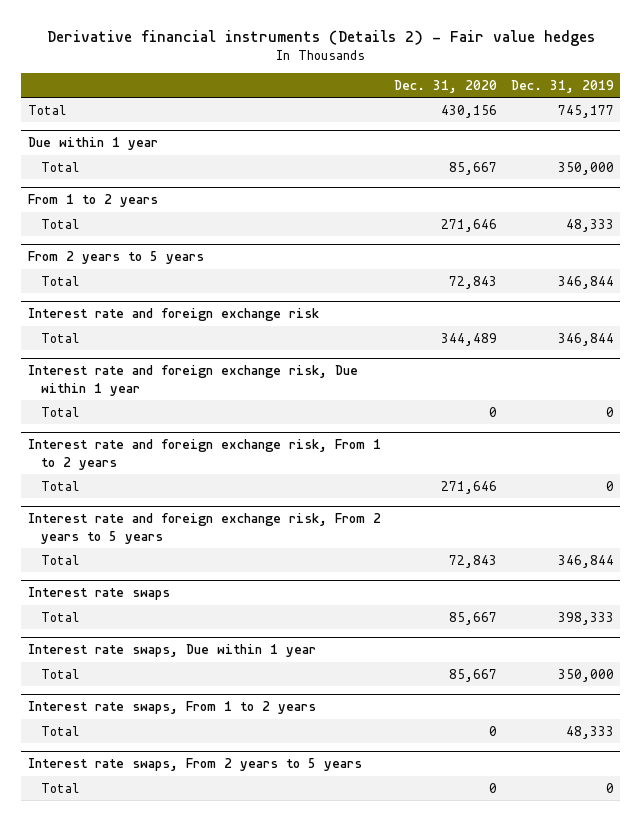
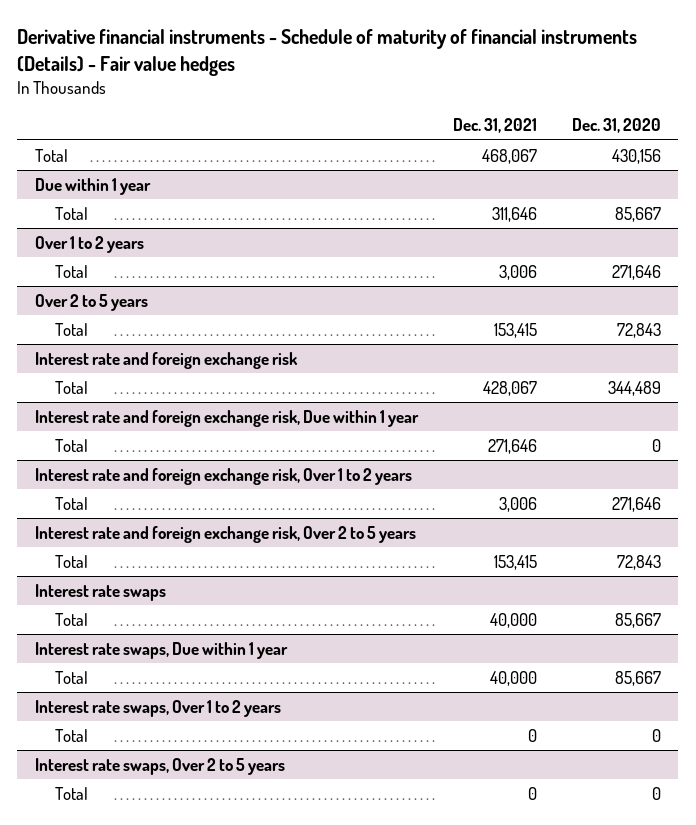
[46,29,595,46] Derivative financial instruments (Details 2) - Fair value hedges -> [17,29,638,76] Derivative financial instruments - Schedule of maturity of financial instruments (Details) - Fair value hedges
[510,79,614,93] Dec. 31, 2019 -> none
none -> [452,118,537,134] Dec. 31, 2021
[27,194,158,208] From 1 to 2 years -> [34,235,144,253] Over 1 to 2 years
[27,251,204,265] From 2 years to 5 years -> [34,293,148,311] Over 2 to 5 years
[27,439,381,470] Interest rate and foreign exchange risk, From 1 to 2 years -> [34,467,412,485] Interest rate and foreign exchange risk, Over 1 to 2 years
[27,513,381,544] Interest rate and foreign exchange risk, From 2 years to 5 years -> [34,525,416,543] Interest rate and foreign exchange risk, Over 2 to 5 years
[27,701,316,715] Interest rate swaps, From 1 to 2 years -> [34,699,281,717] Interest rate swaps, Over 1 to 2 years
[27,758,362,772] Interest rate swaps, From 2 years to 5 years -> [34,757,285,775] Interest rate swaps, Over 2 to 5 years

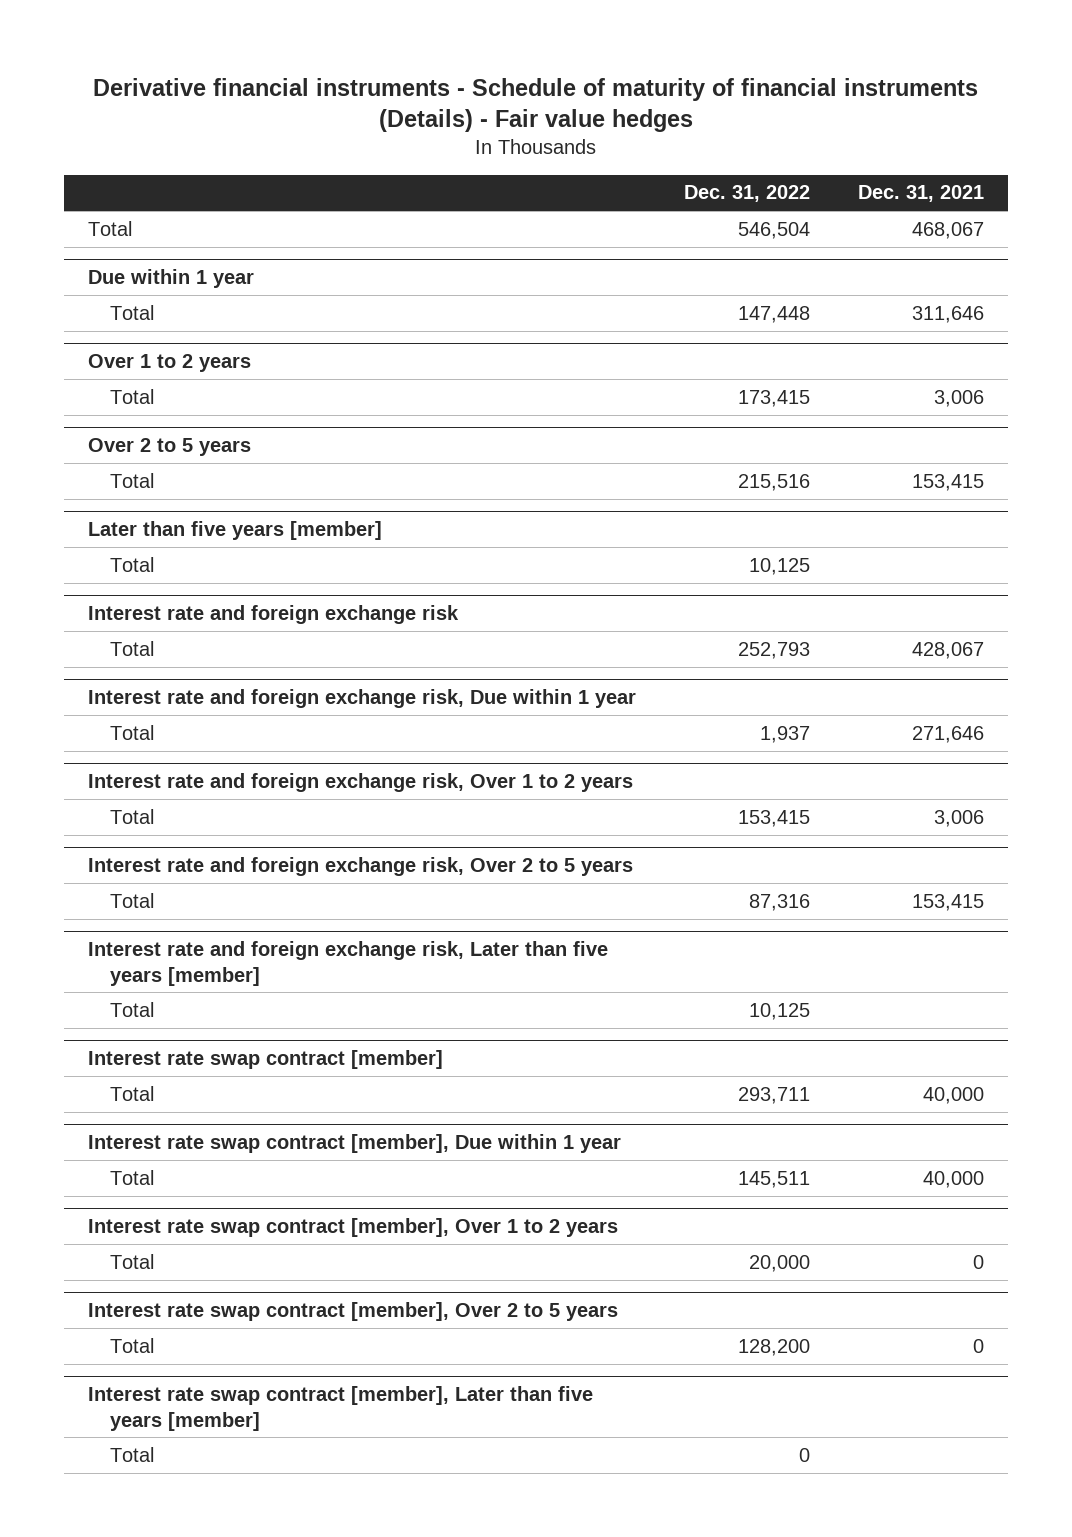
[571,118,661,134] Dec. 31, 2020 -> none
none -> [684,185,811,203] Dec. 31, 2022
none -> [88,521,383,541] Later than five years [member]
none -> [109,556,154,572] Total
none -> [88,941,609,986] Interest rate and foreign exchange risk, Later than five years [member]
none -> [109,1001,154,1017] Total
[34,583,166,601] Interest rate swaps -> [88,1050,444,1070] Interest rate swap contract [member]
[34,641,288,659] Interest rate swaps, Due within 1 year -> [88,1134,622,1154] Interest rate swap contract [member], Due within 1 year
[34,699,281,717] Interest rate swaps, Over 1 to 2 years -> [88,1218,619,1238] Interest rate swap contract [member], Over 1 to 2 years
[34,757,285,775] Interest rate swaps, Over 2 to 5 years -> [88,1302,619,1322] Interest rate swap contract [member], Over 2 to 5 years
none -> [88,1386,594,1431] Interest rate swap contract [member], Later than five years [member]
none -> [109,1446,154,1462] Total

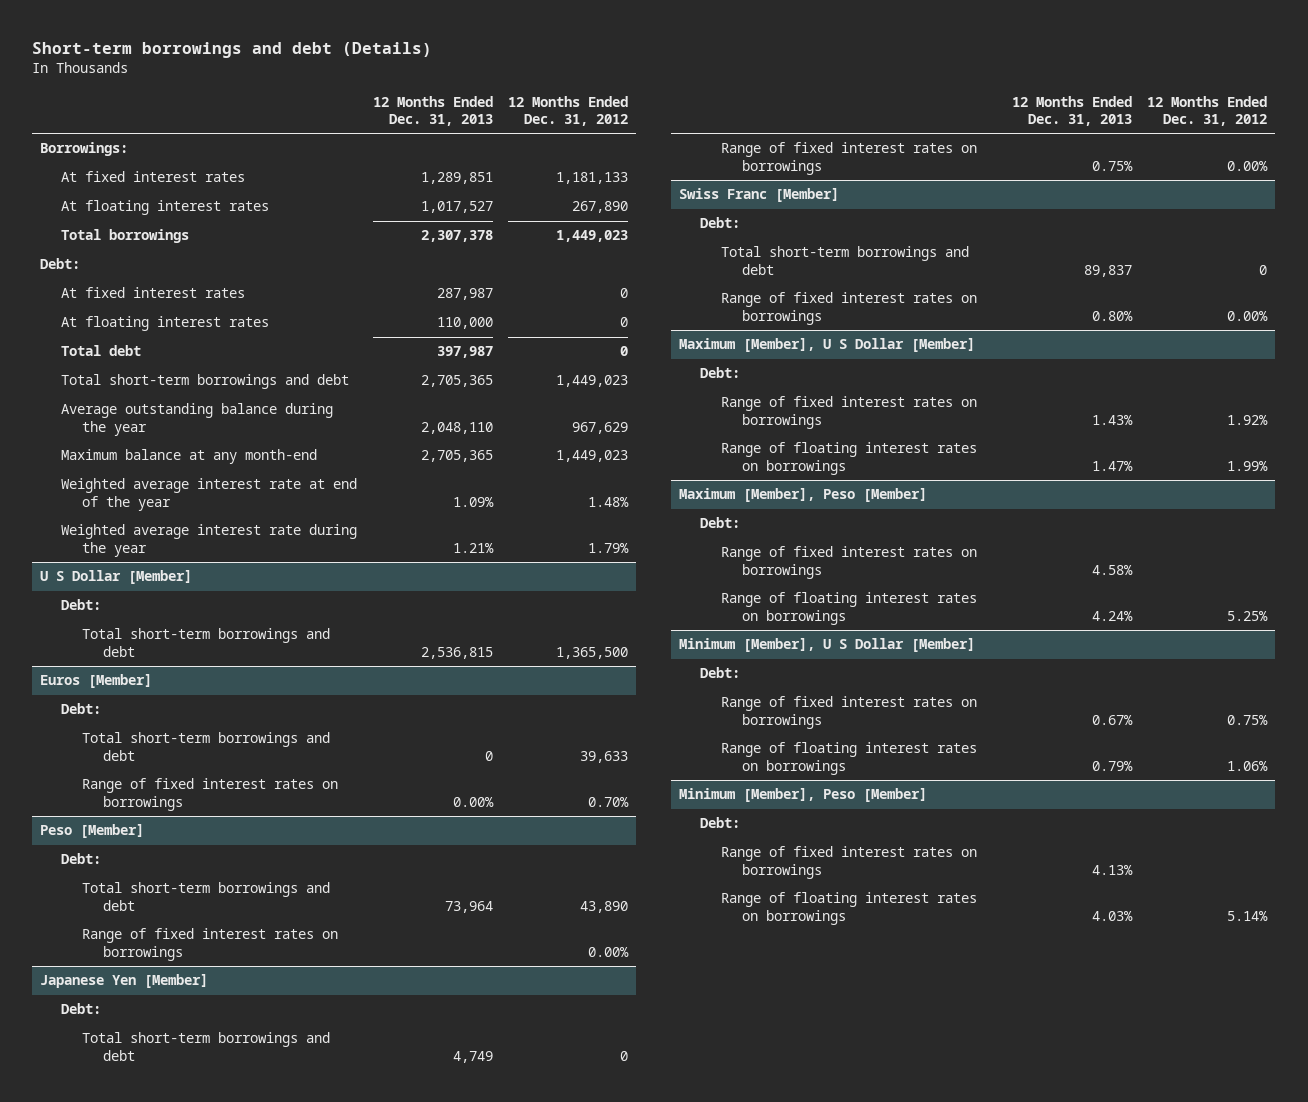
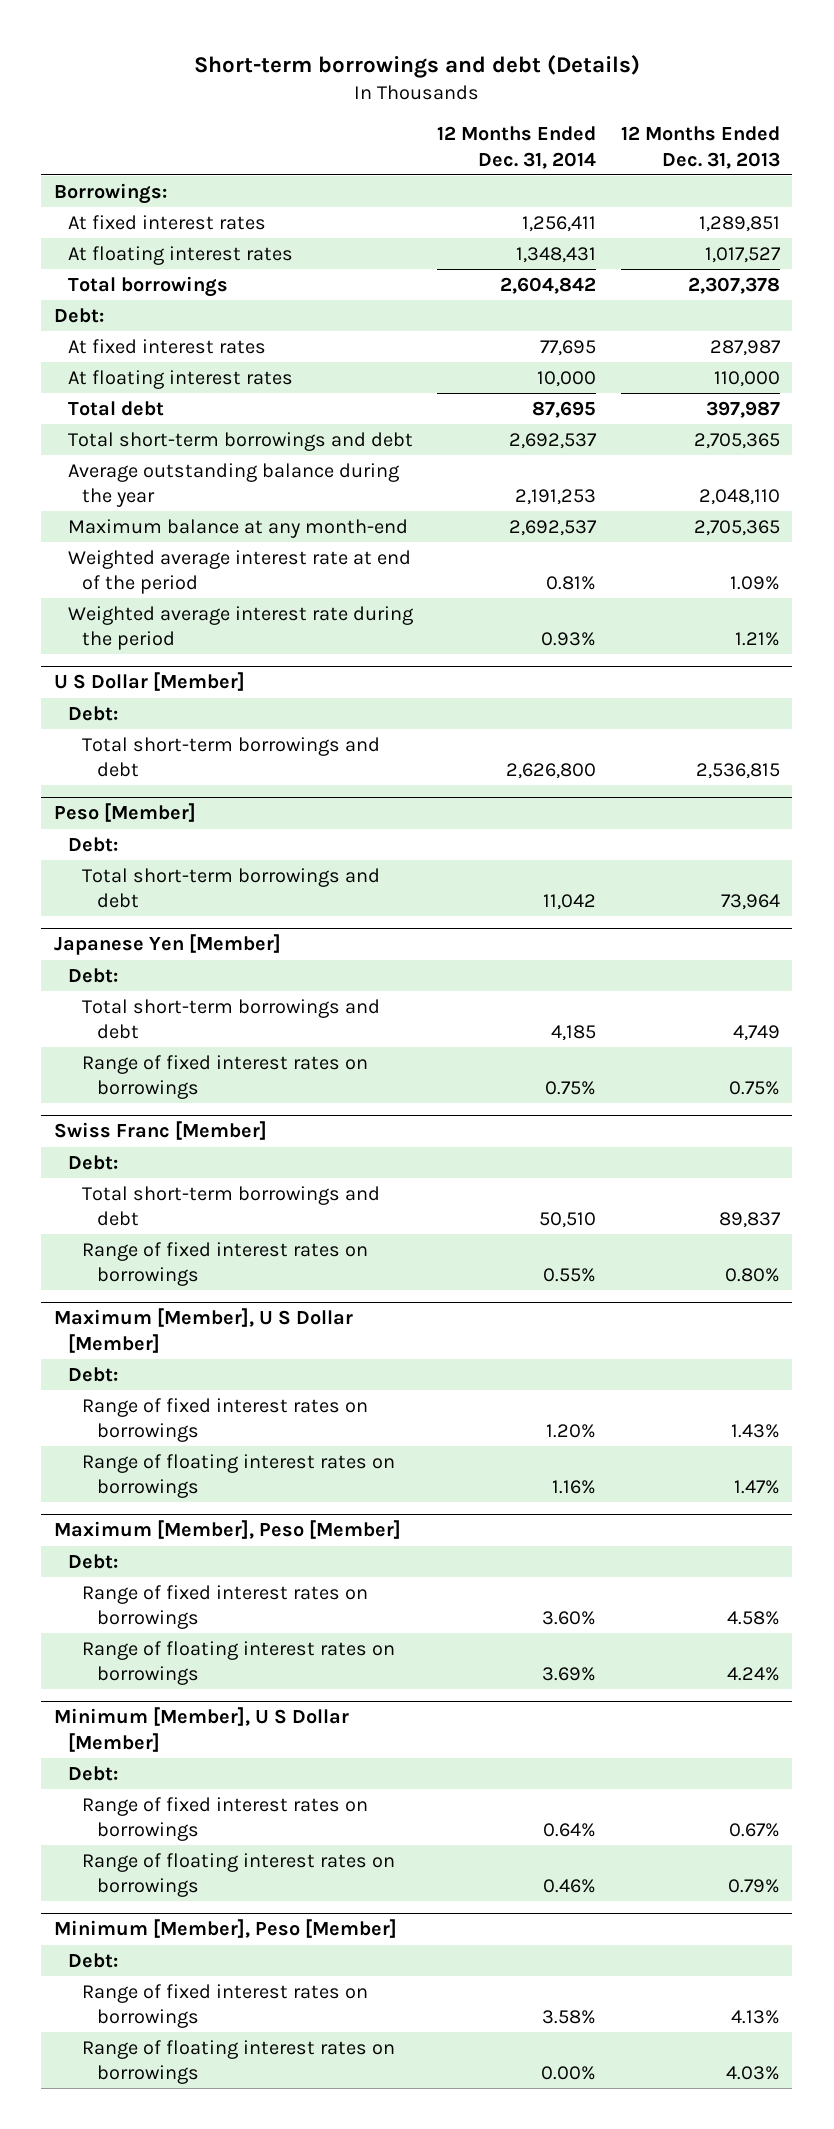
[508,95,629,127] 12 Months Ended Dec. 31, 2012 -> none
none -> [437,125,597,169] 12 Months Ended Dec. 31, 2014
[60,478,357,511] Weighted average interest rate at end of the year -> [67,549,411,595] Weighted average interest rate at end of the period
[60,524,357,557] Weighted average interest rate during the year -> [67,605,413,651] Weighted average interest rate during the period
[40,674,153,689] Euros [Member] -> none
[60,703,101,715] Debt: -> none
[81,732,330,761] Total short-term borrowings and debt -> none
[81,778,338,811] Range of fixed interest rates on borrowings -> none
[81,928,338,961] Range of fixed interest rates on borrowings -> none

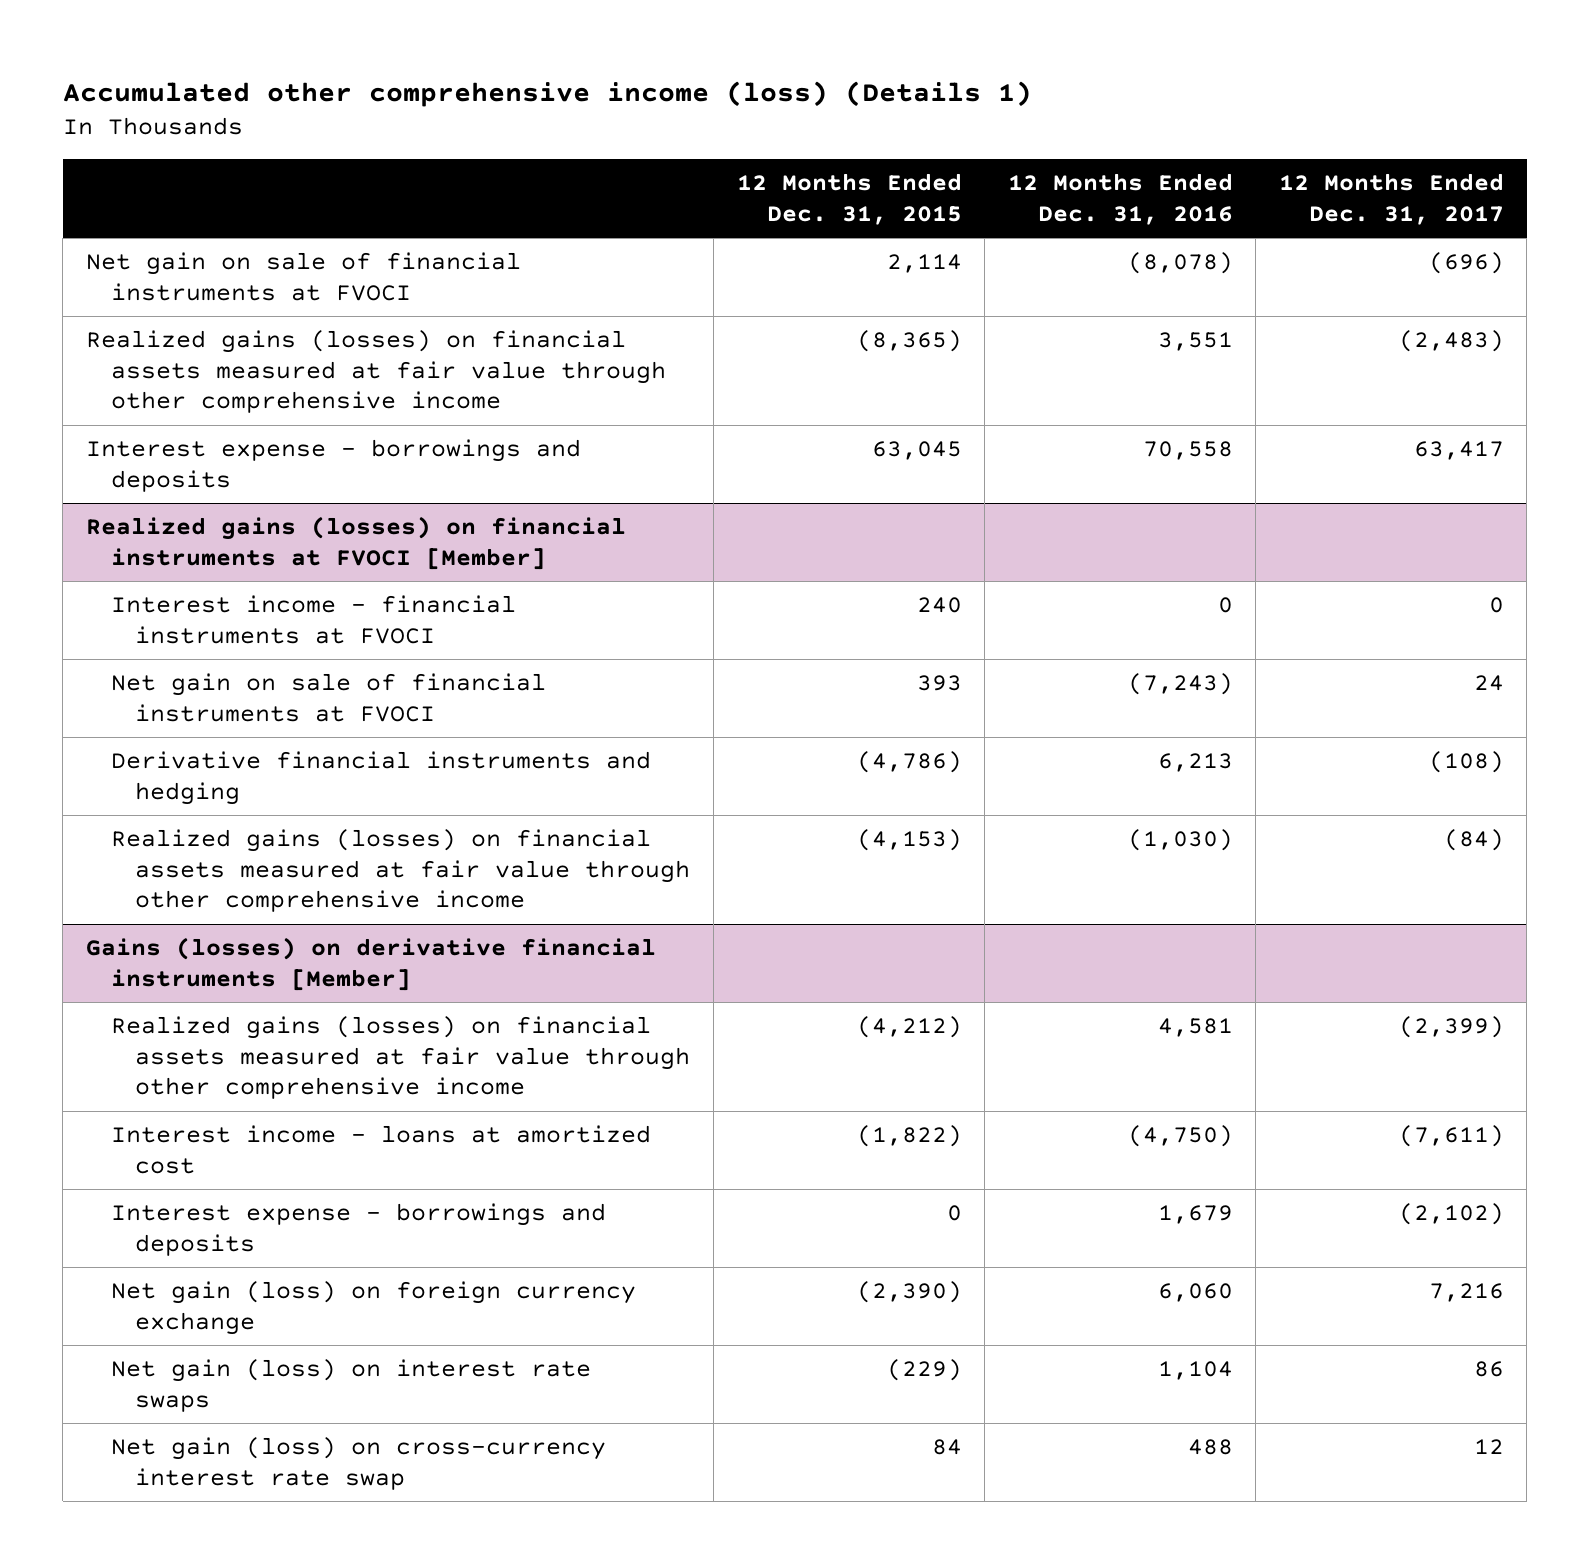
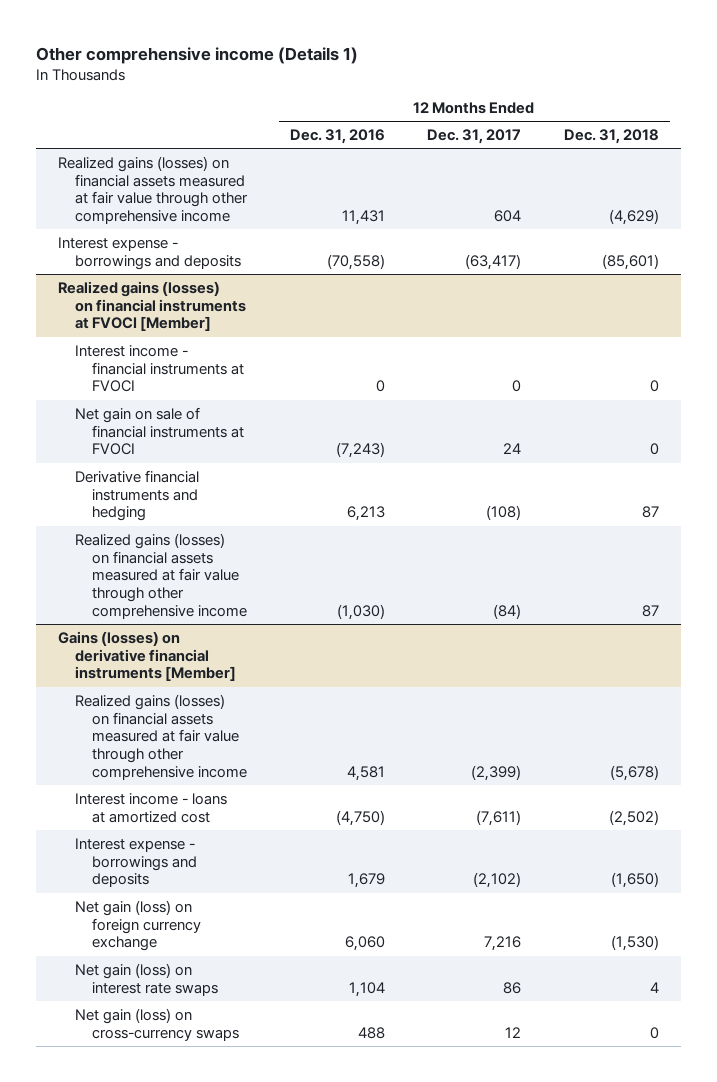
[62,81,1032,108] Accumulated other comprehensive income (loss) (Details 1) -> [36,46,359,64] Other comprehensive income (Details 1)
[736,173,962,225] 12 Months Ended Dec. 31, 2015 -> none
none -> [564,129,660,145] Dec. 31, 2018
[85,251,521,301] Net gain on sale of financial instruments at FVOCI -> none
[1157,331,1233,351] 3,551 -> [341,210,385,226] 11,431
[1398,329,1504,352] (2,483) -> [494,210,522,223] 604
[1142,440,1233,460] 70,558 -> [326,253,385,270] (70,558)
[1413,440,1504,460] 63,417 -> [465,253,522,270] (63,417)
[110,1436,606,1490] Net gain (loss) on cross-currency interest rate swap -> [74,1007,239,1041] Net gain (loss) on cross-currency swaps

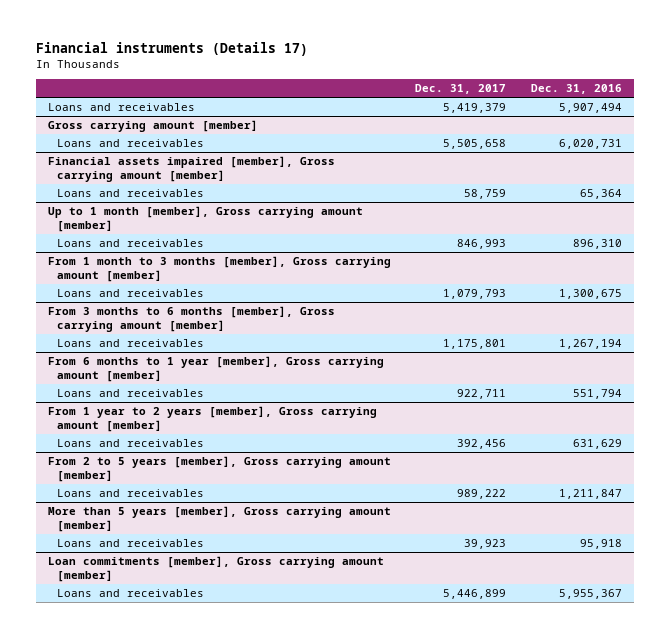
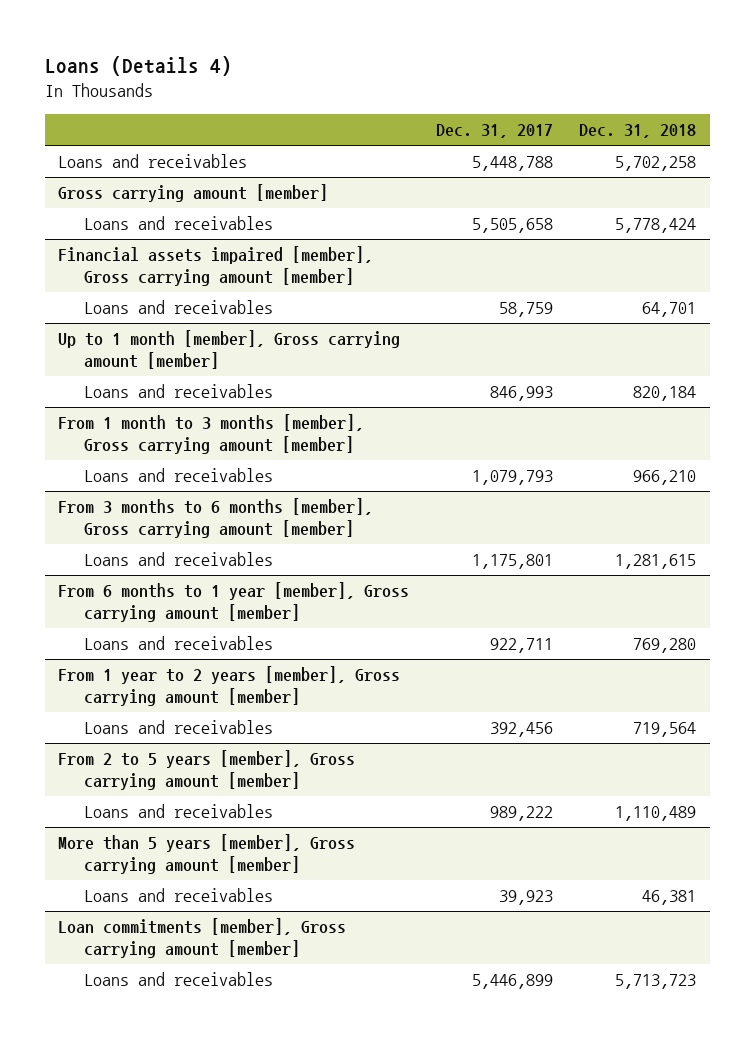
[35,41,308,56] Financial instruments (Details 17) -> [44,56,232,77] Loans (Details 4)
[530,84,622,95] Dec. 31, 2016 -> none
none -> [579,124,697,139] Dec. 31, 2018
[443,103,507,114] 5,419,379 -> [471,156,553,172] 5,448,788

